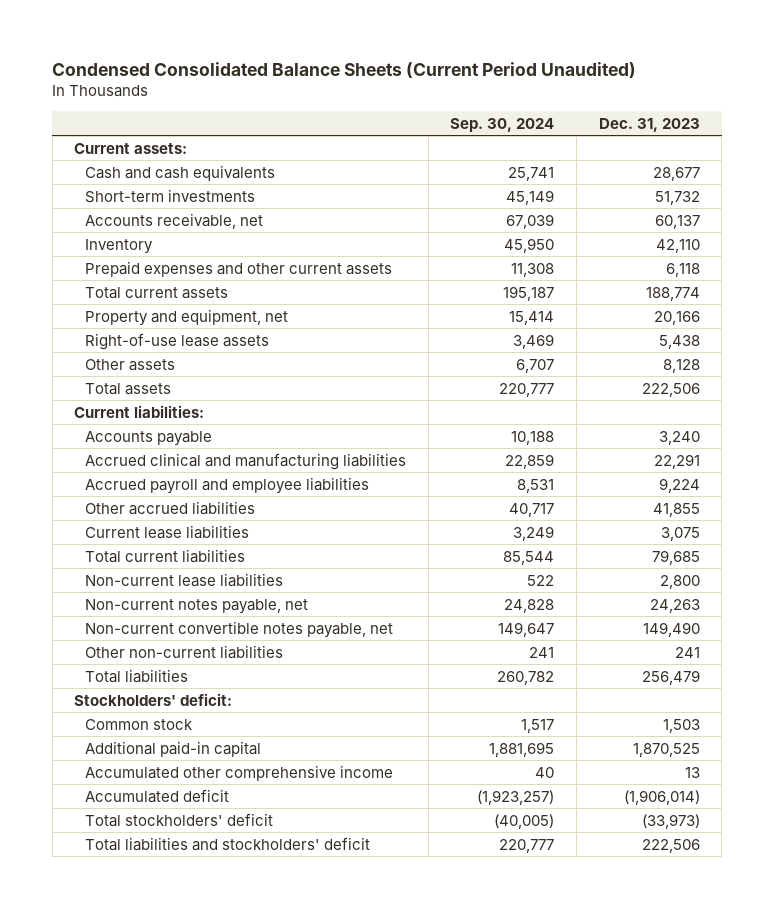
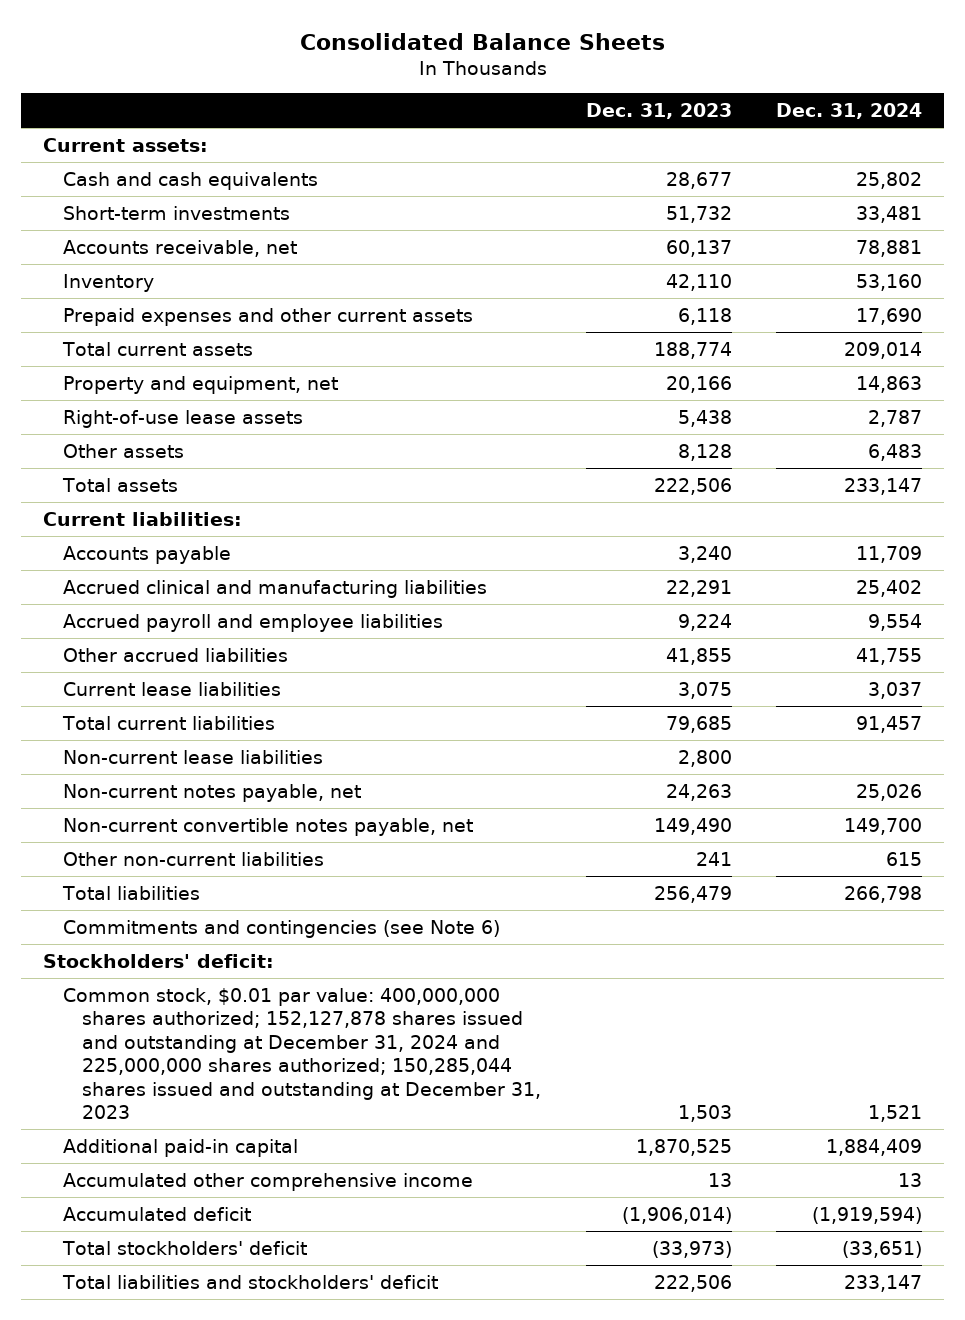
[52,61,637,78] Condensed Consolidated Balance Sheets (Current Period Unaudited) -> [299,32,665,50] Consolidated Balance Sheets
[450,117,555,132] Sep. 30, 2024 -> none
none -> [776,103,923,120] Dec. 31, 2024
none -> [62,919,500,938] Commitments and contingencies (see Note 6)
[85,718,194,730] Common stock -> [62,987,542,1120] Common stock, $0.01 par value: 400,000,000 shares authorized; 152,127,878 shares issued and outstanding at December 31, 2024 and 225,000,000 shares authorized; 150,285,044 shares issued and outstanding at December 31, 2023

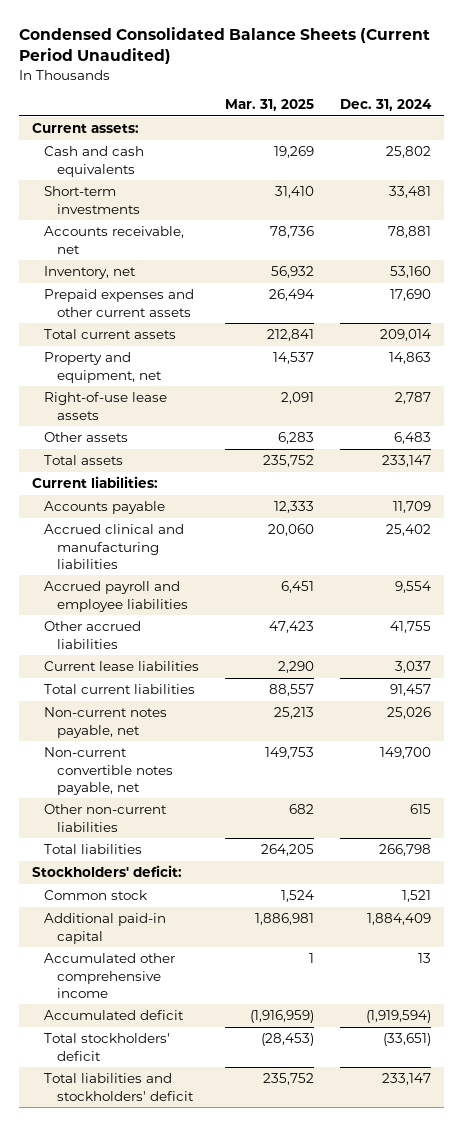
[299,32,665,50] Consolidated Balance Sheets -> [18,26,430,65] Condensed Consolidated Balance Sheets (Current Period Unaudited)
[585,103,732,120] Dec. 31, 2023 -> none
none -> [225,99,315,112] Mar. 31, 2025
[62,273,154,292] Inventory -> [44,266,137,280] Inventory, net
[62,749,323,764] Non-current lease liabilities -> none
[62,919,500,938] Commitments and contingencies (see Note 6) -> none
[62,987,542,1120] Common stock, $0.01 par value: 400,000,000 shares authorized; 152,127,878 shares issued and outstanding at December 31, 2024 and 225,000,000 shares authorized; 150,285,044 shares issued and outstanding at December 31, 2023 -> [44,890,148,901] Common stock

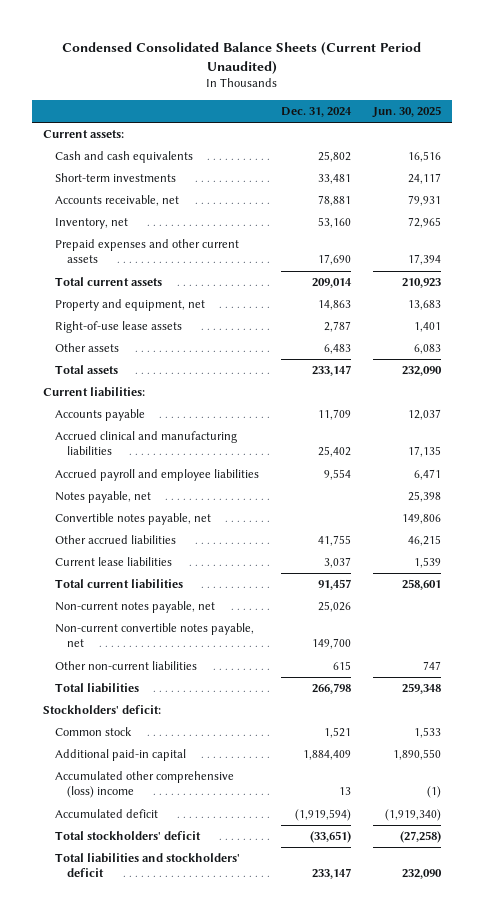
[225,99,315,112] Mar. 31, 2025 -> none
none -> [371,106,441,119] Jun. 30, 2025
none -> [55,491,152,504] Notes payable, net
none -> [55,513,212,526] Convertible notes payable, net
[44,953,176,998] Accumulated other comprehensive income -> [55,771,235,799] Accumulated other comprehensive (loss) income

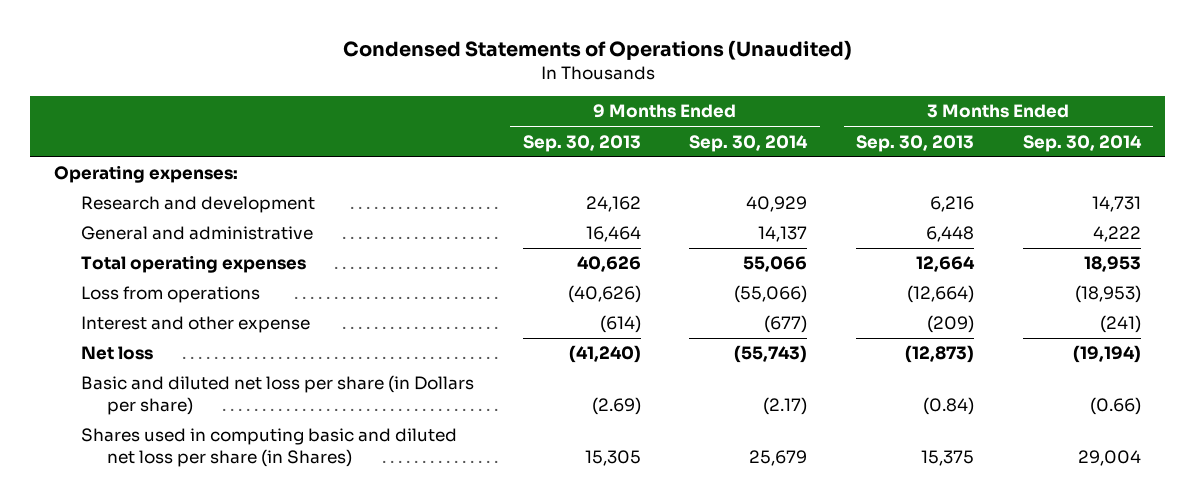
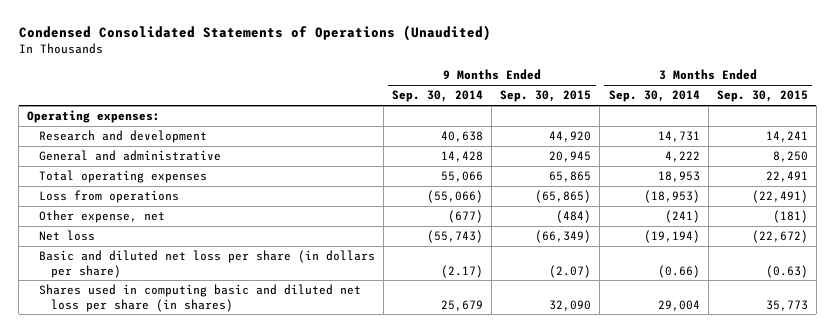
[342,40,852,61] Condensed Statements of Operations (Unaudited) -> [18,25,491,42] Condensed Consolidated Statements of Operations (Unaudited)
[522,134,641,152] Sep. 30, 2013 -> none
[856,134,975,152] Sep. 30, 2013 -> none
none -> [500,90,592,103] Sep. 30, 2015
none -> [716,90,808,103] Sep. 30, 2015
[746,196,808,213] 40,929 -> [441,131,484,143] 40,638
[758,226,808,243] 14,137 -> [441,151,484,163] 14,428
[80,316,310,334] Interest and other expense -> [39,210,166,224] Other expense, net
[80,375,474,416] Basic and diluted net loss per share (in Dollars per share) -> [39,250,376,278] Basic and diluted net loss per share (in dollars per share)
[80,428,457,468] Shares used in computing basic and diluted net loss per share (in Shares) -> [39,284,362,312] Shares used in computing basic and diluted net loss per share (in shares)

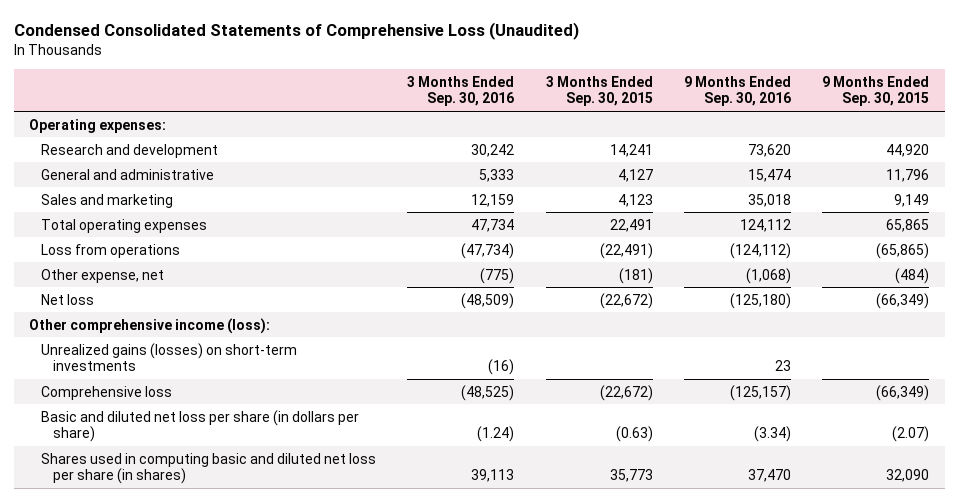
[18,25,491,42] Condensed Consolidated Statements of Operations (Unaudited) -> [13,21,579,40] Condensed Consolidated Statements of Comprehensive Loss (Unaudited)
[392,90,484,103] Sep. 30, 2014 -> none
[608,90,700,103] Sep. 30, 2014 -> none
none -> [407,76,515,107] 3 Months Ended Sep. 30, 2016
none -> [683,76,791,107] 9 Months Ended Sep. 30, 2016
[549,151,592,163] 20,945 -> [886,168,930,182] 11,796
[772,151,808,163] 8,250 -> [617,168,653,182] 4,127
none -> [41,193,174,208] Sales and marketing
none -> [29,317,271,334] Other comprehensive income (loss):
none -> [41,342,298,372] Unrealized gains (losses) on short-term investments
none -> [41,385,173,400] Comprehensive loss

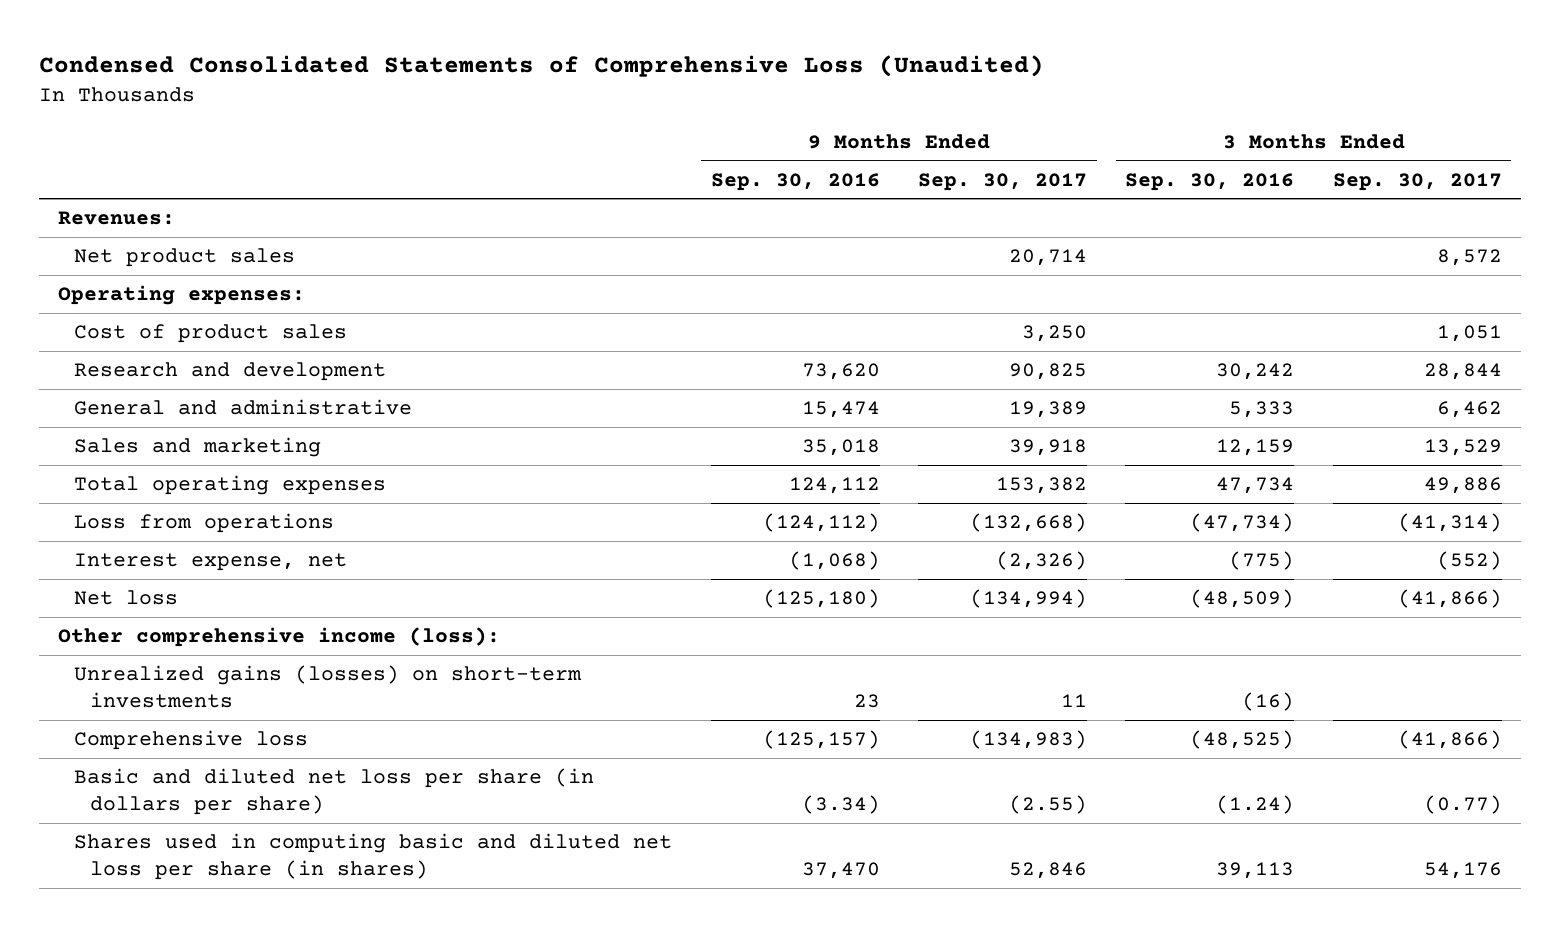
[545,76,653,107] 3 Months Ended Sep. 30, 2015 -> none
[822,76,930,107] 9 Months Ended Sep. 30, 2015 -> none
none -> [917,172,1087,191] Sep. 30, 2017
none -> [1332,172,1502,191] Sep. 30, 2017
none -> [58,211,176,226] Revenues:
none -> [74,248,296,268] Net product sales
none -> [74,324,348,344] Cost of product sales
[41,268,165,283] Other expense, net -> [74,553,348,572] Interest expense, net

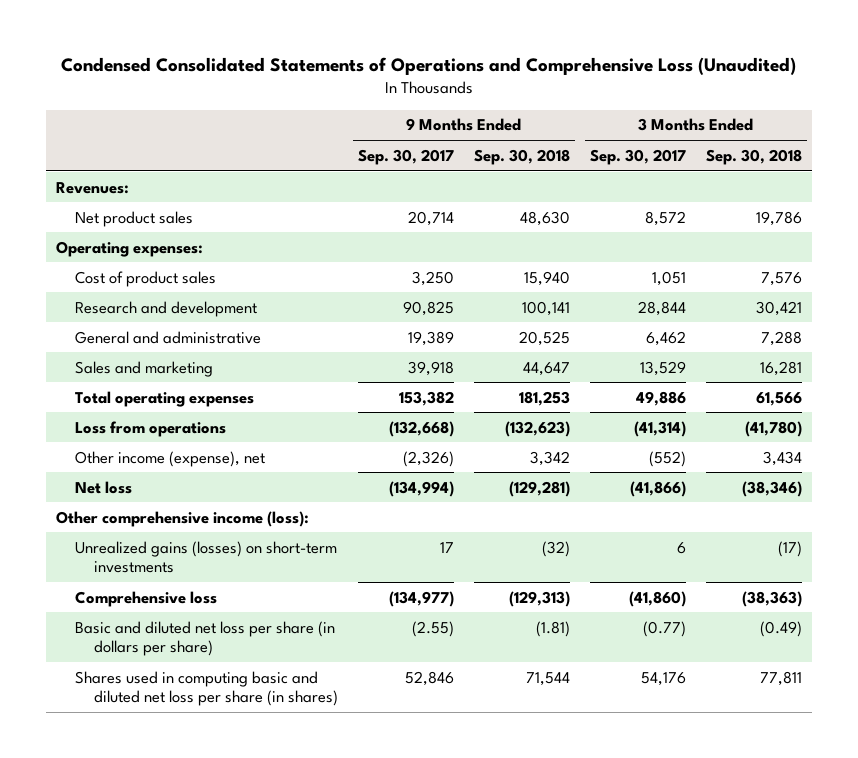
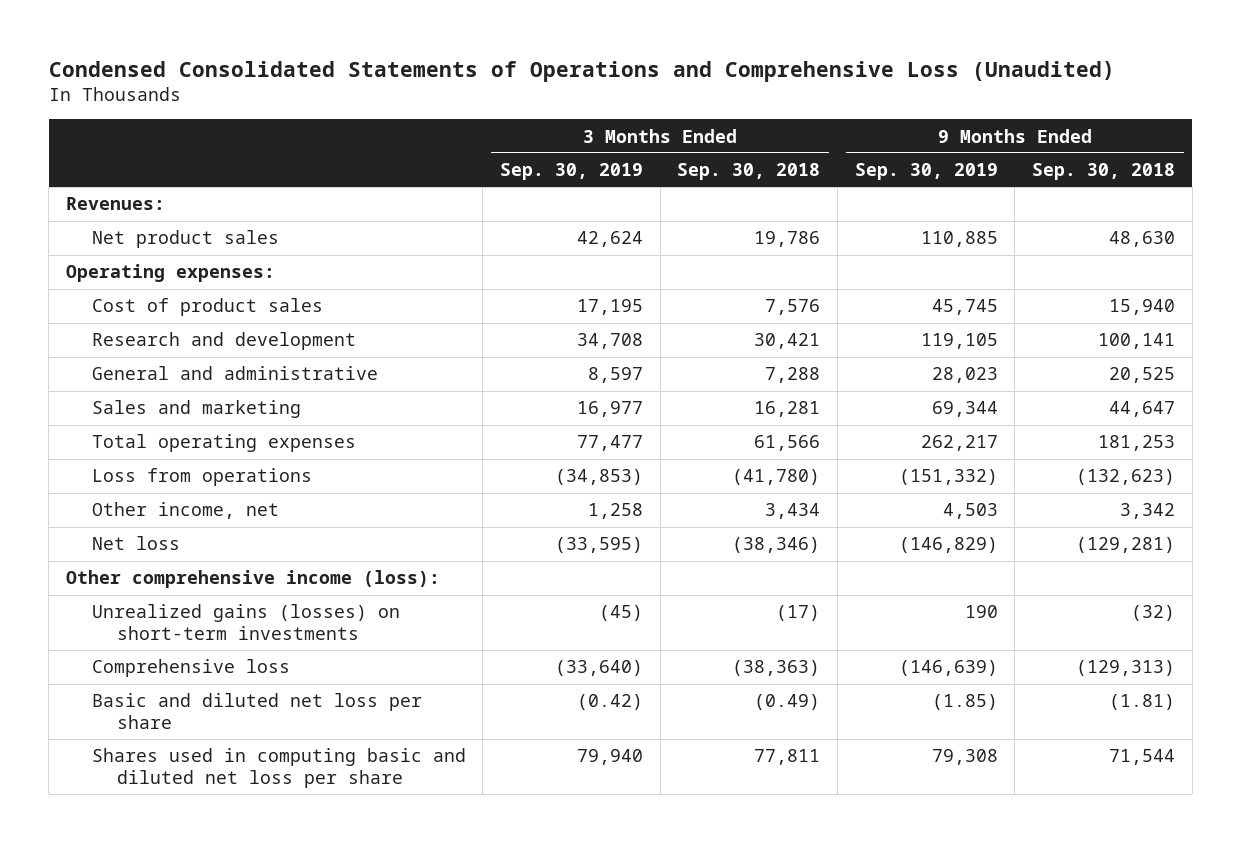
[358,148,455,165] Sep. 30, 2017 -> none
[589,148,686,165] Sep. 30, 2017 -> none
none -> [499,163,643,181] Sep. 30, 2019
none -> [854,163,998,181] Sep. 30, 2019
[75,450,266,467] Other income (expense), net -> [91,502,279,520] Other income, net
[75,620,336,656] Basic and diluted net loss per share (in dollars per share) -> [91,693,422,730] Basic and diluted net loss per share
[75,670,339,706] Shares used in computing basic and diluted net loss per share (in shares) -> [91,748,466,789] Shares used in computing basic and diluted net loss per share

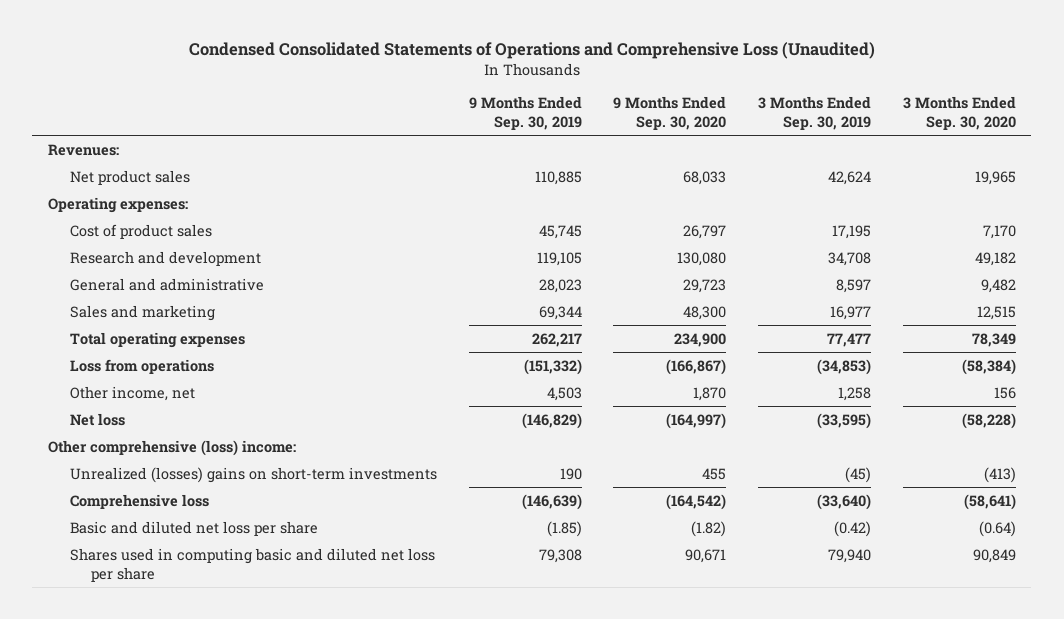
[677,163,821,181] Sep. 30, 2018 -> none
[1032,163,1176,181] Sep. 30, 2018 -> none
none -> [613,96,727,131] 9 Months Ended Sep. 30, 2020
none -> [902,96,1016,131] 3 Months Ended Sep. 30, 2020
[65,570,440,589] Other comprehensive income (loss): -> [48,439,297,456] Other comprehensive (loss) income:
[91,604,400,641] Unrealized gains (losses) on short-term investments -> [69,466,437,483] Unrealized (losses) gains on short-term investments

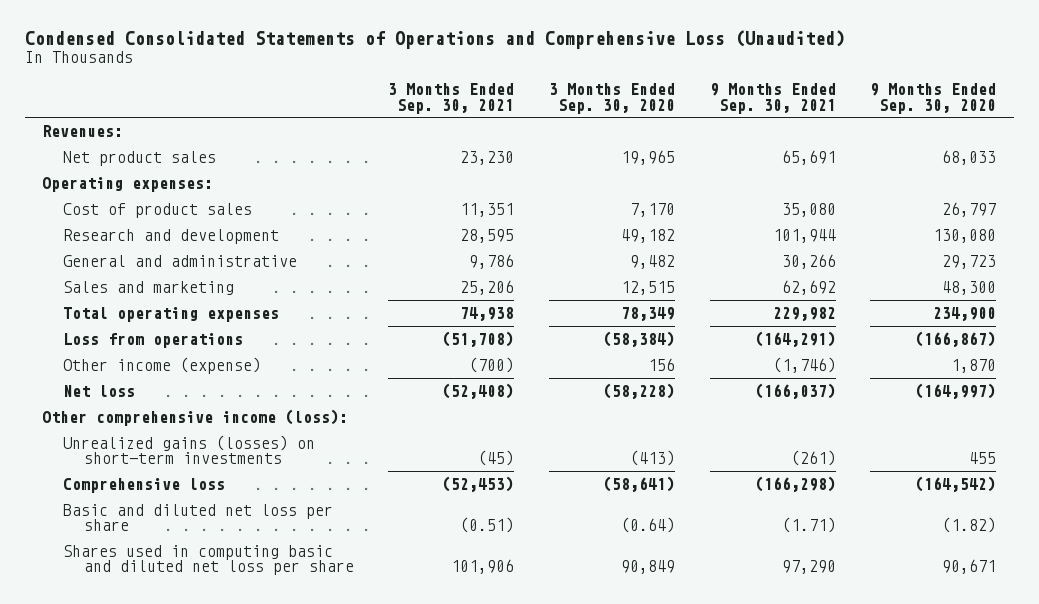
[468,96,582,131] 9 Months Ended Sep. 30, 2019 -> none
[757,96,871,131] 3 Months Ended Sep. 30, 2019 -> none
none -> [388,83,515,114] 3 Months Ended Sep. 30, 2021
none -> [709,83,836,114] 9 Months Ended Sep. 30, 2021
[69,385,195,401] Other income, net -> [62,356,261,374] Other income (expense)
[48,439,297,456] Other comprehensive (loss) income: -> [42,408,349,426] Other comprehensive income (loss):
[69,466,437,483] Unrealized (losses) gains on short-term investments -> [62,434,315,465] Unrealized gains (losses) on short-term investments

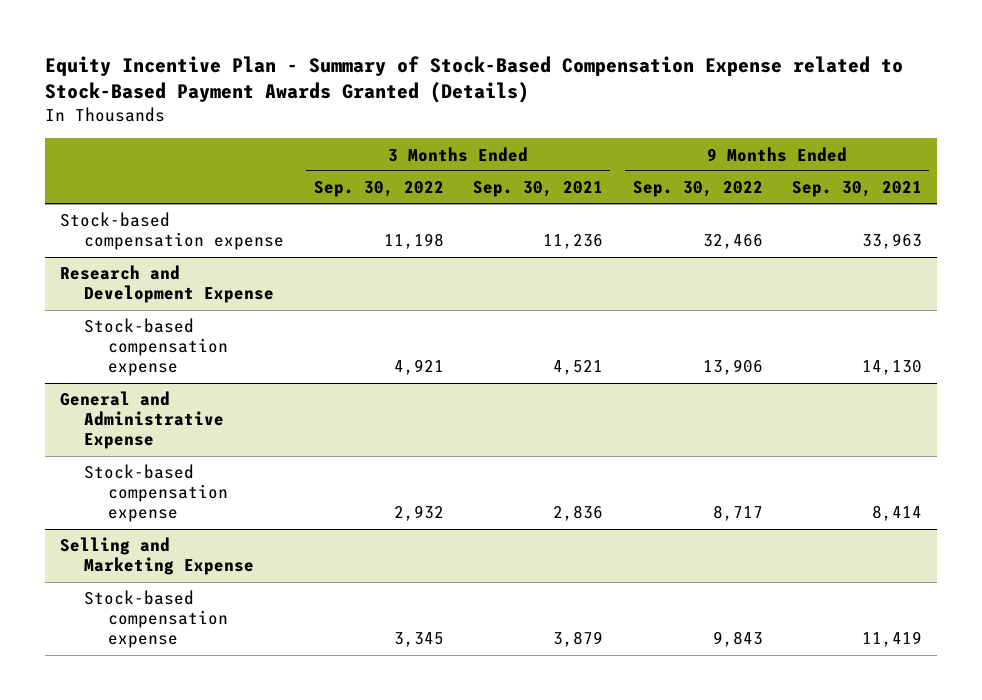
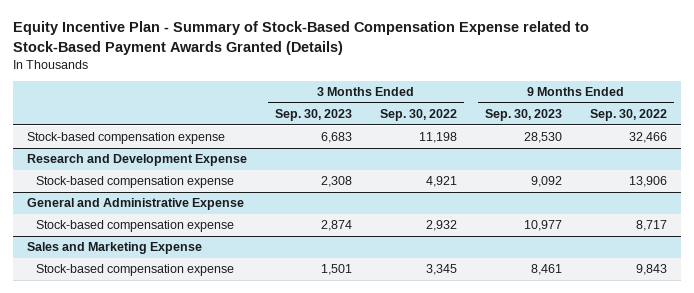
[473,181,604,198] Sep. 30, 2021 -> none
[792,181,923,198] Sep. 30, 2021 -> none
none -> [274,109,352,122] Sep. 30, 2023
none -> [484,109,562,122] Sep. 30, 2023
[59,537,254,576] Selling and Marketing Expense -> [27,242,203,255] Sales and Marketing Expense

